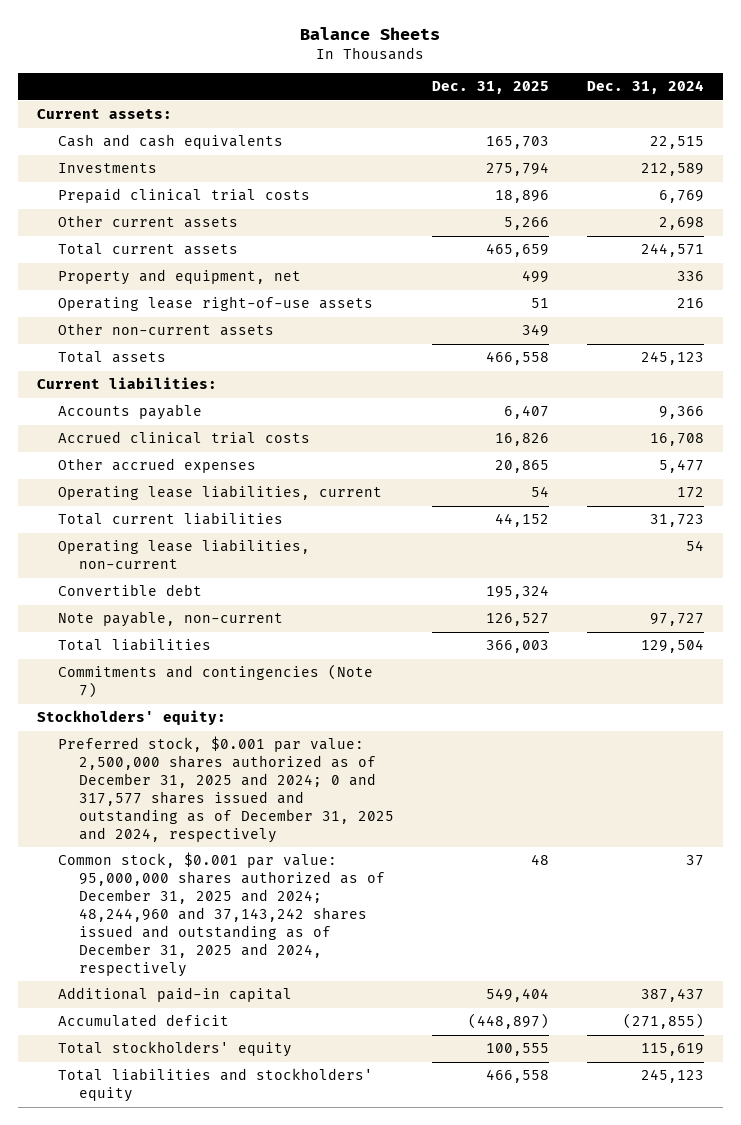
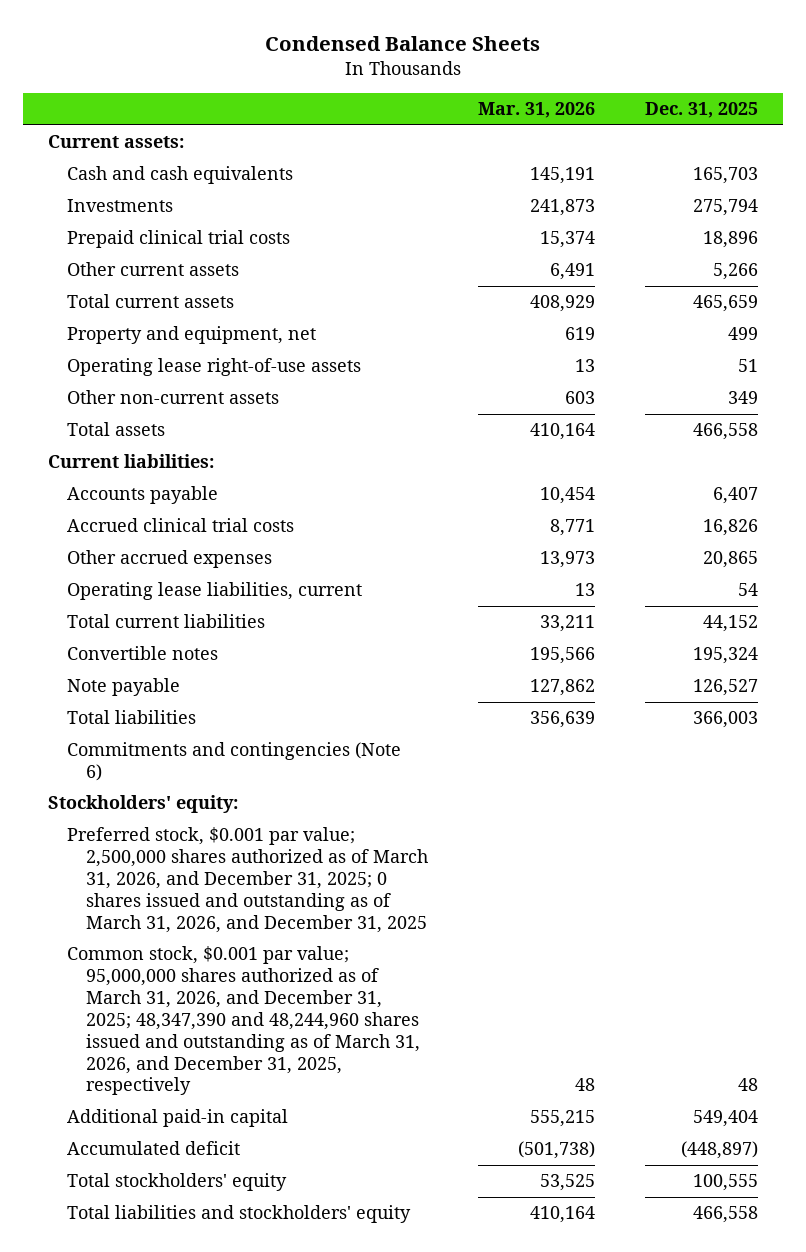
[300,26,441,40] Balance Sheets -> [265,36,541,52] Condensed Balance Sheets
[586,80,704,95] Dec. 31, 2024 -> none
none -> [477,102,595,119] Mar. 31, 2026
[57,539,310,570] Operating lease liabilities, non-current -> none
[57,584,202,597] Convertible debt -> [66,646,218,661] Convertible notes
[57,611,283,628] Note payable, non-current -> [66,678,180,697] Note payable
[57,664,373,699] Commitments and contingencies (Note 7) -> [66,742,401,782] Commitments and contingencies (Note 6)
[57,736,394,843] Preferred stock, $0.001 par value: 2,500,000 shares authorized as of December 31, 2025 and 2024; 0 and 317,577 shares issued and outstanding as of December 31, 2025 and 2024, respectively -> [66,827,428,933] Preferred stock, $0.001 par value; 2,500,000 shares authorized as of March 31, 2026, and December 31, 2025; 0 shares issued and outstanding as of March 31, 2026, and December 31, 2025
[57,852,385,977] Common stock, $0.001 par value: 95,000,000 shares authorized as of December 31, 2025 and 2024; 48,244,960 and 37,143,242 shares issued and outstanding as of December 31, 2025 and 2024, respectively -> [66,946,420,1096] Common stock, $0.001 par value; 95,000,000 shares authorized as of March 31, 2026, and December 31, 2025; 48,347,390 and 48,244,960 shares issued and outstanding as of March 31, 2026, and December 31, 2025, respectively

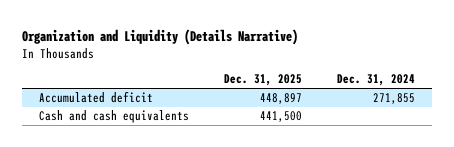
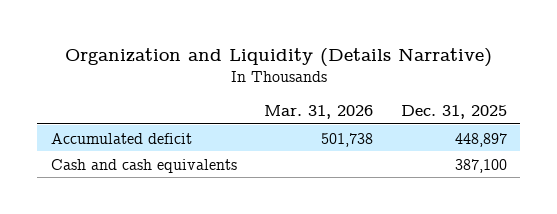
[336,74,415,87] Dec. 31, 2024 -> none
none -> [264,104,374,119] Mar. 31, 2026
[260,111,303,123] 441,500 -> [454,158,507,173] 387,100

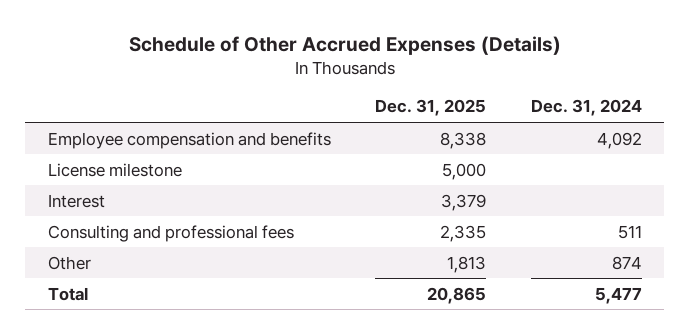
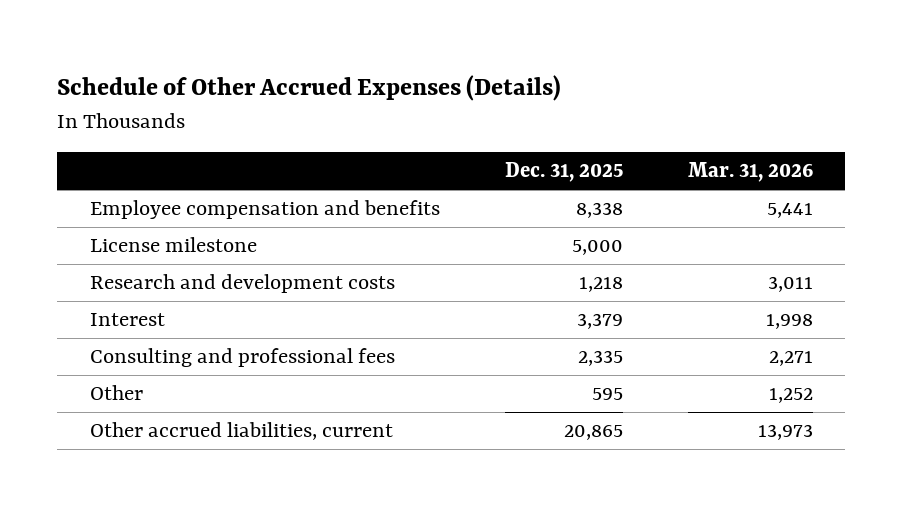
[531,99,643,117] Dec. 31, 2024 -> none
none -> [687,162,813,183] Mar. 31, 2026
none -> [89,274,395,294] Research and development costs
[447,255,487,273] 1,813 -> [591,388,623,401] 595
[47,286,88,301] Total -> [89,422,393,441] Other accrued liabilities, current

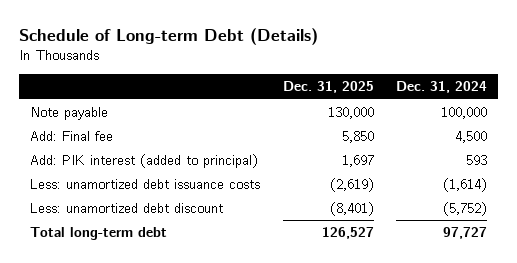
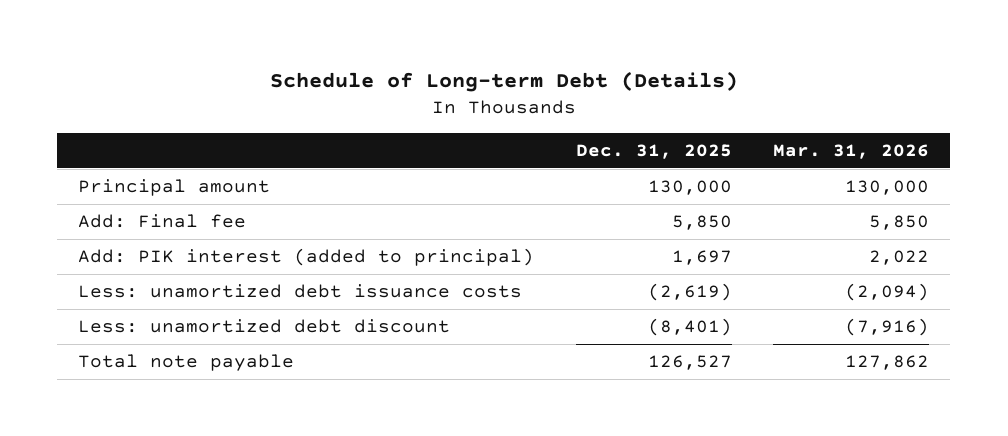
[396,81,488,94] Dec. 31, 2024 -> none
none -> [773,143,930,159] Mar. 31, 2026
[30,107,109,121] Note payable -> [78,179,271,197] Principal amount
[30,227,168,241] Total long-term debt -> [78,354,295,372] Total note payable

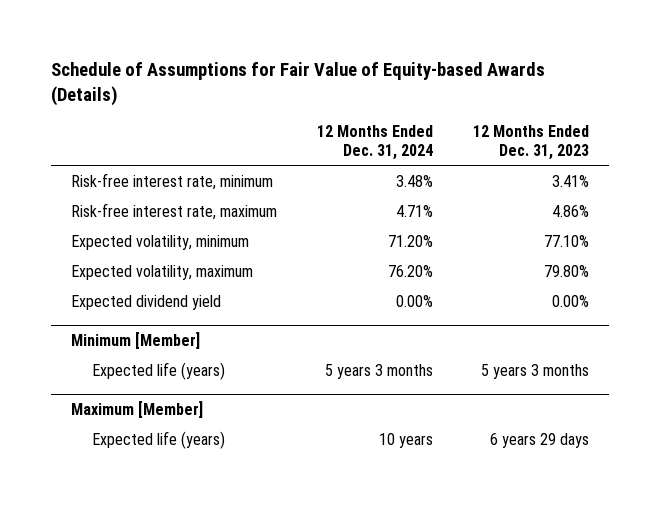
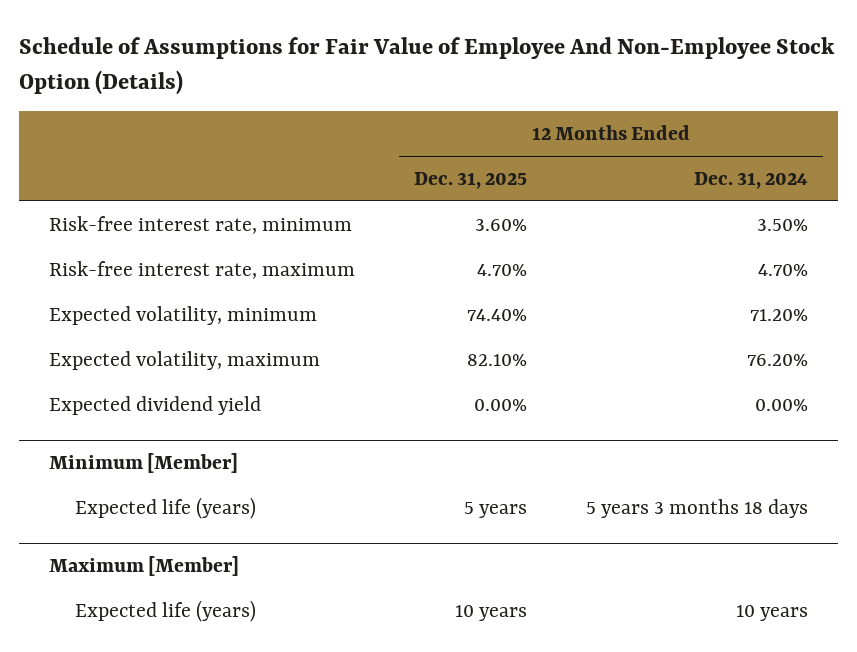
[50,61,545,106] Schedule of Assumptions for Fair Value of Equity-based Awards (Details) -> [19,36,836,95] Schedule of Assumptions for Fair Value of Employee And Non-Employee Stock Option (Details)
[473,125,590,161] 12 Months Ended Dec. 31, 2023 -> none
none -> [414,171,528,189] Dec. 31, 2025
[395,174,433,187] 3.48% -> [757,218,809,231] 3.50%
[395,204,433,217] 4.71% -> [758,263,809,276] 4.70%
[324,363,433,379] 5 years 3 months -> [586,498,809,518] 5 years 3 months 18 days

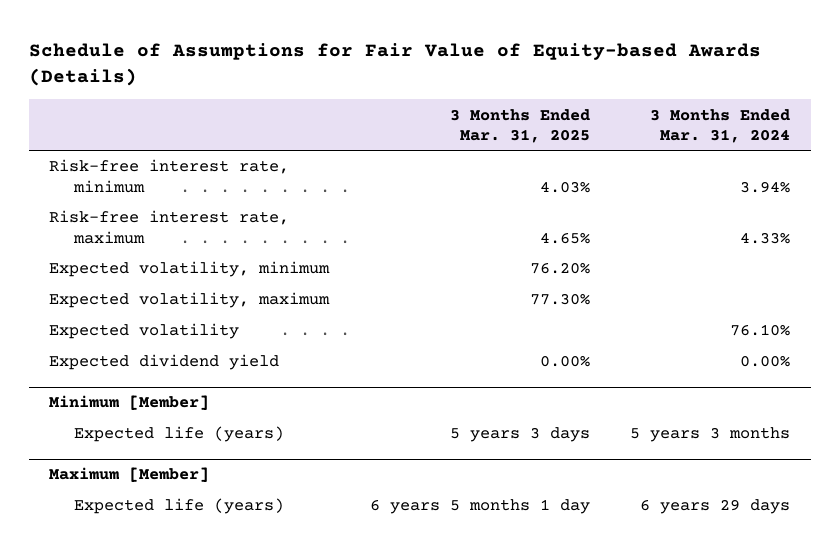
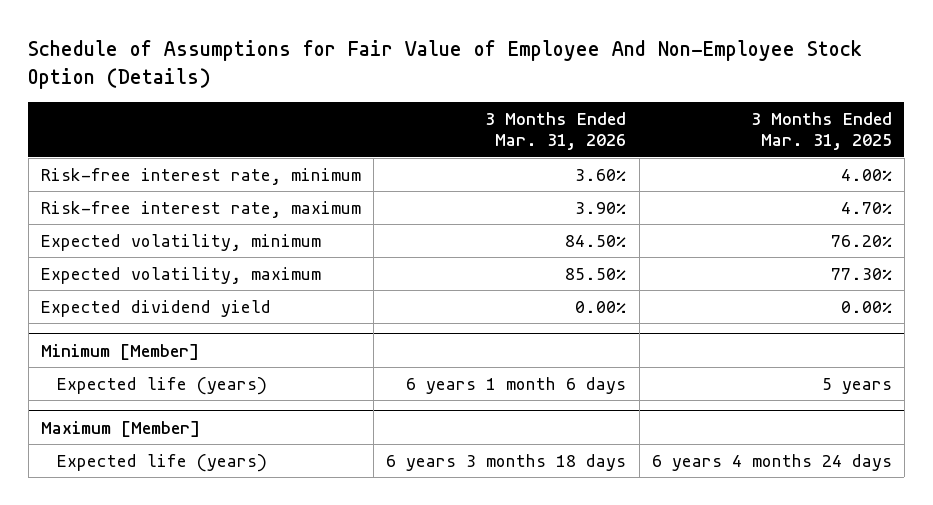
[29,42,762,87] Schedule of Assumptions for Fair Value of Equity-based Awards (Details) -> [28,40,863,90] Schedule of Assumptions for Fair Value of Employee And Non-Employee Stock Option (Details)
[650,108,791,143] 3 Months Ended Mar. 31, 2024 -> none
none -> [485,112,627,151] 3 Months Ended Mar. 31, 2026
[539,180,590,193] 4.03% -> [840,168,892,181] 4.00%
[539,231,590,244] 4.65% -> [840,201,892,214] 4.70%
[49,323,240,340] Expected volatility -> none
[449,427,590,443] 5 years 3 days -> [821,377,892,394] 5 years
[369,499,590,515] 6 years 5 months 1 day -> [651,453,892,471] 6 years 4 months 24 days

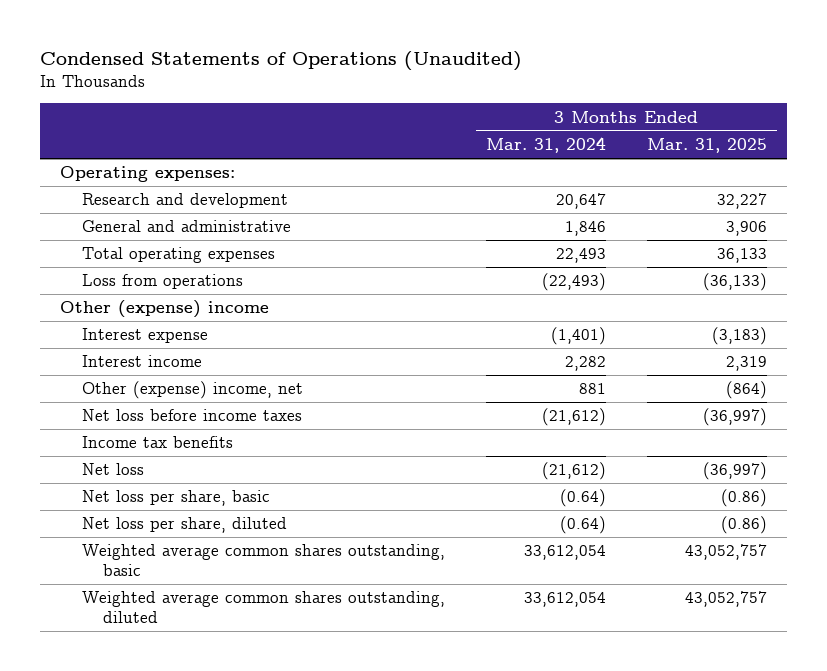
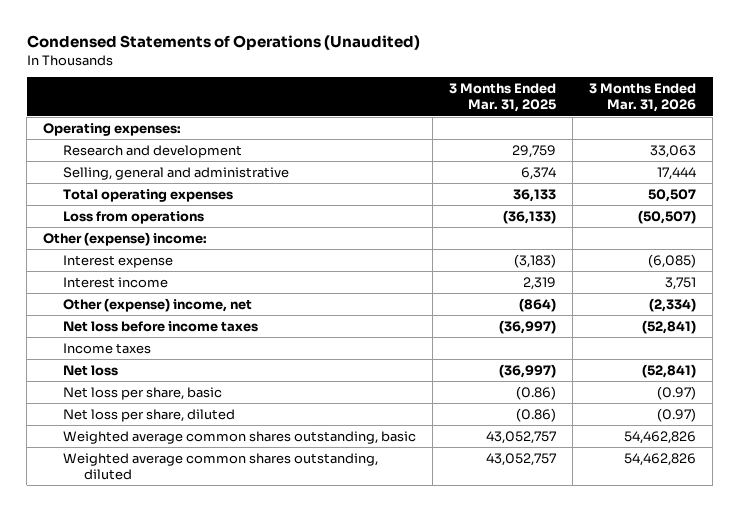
[485,137,606,154] Mar. 31, 2024 -> none
none -> [589,83,697,113] 3 Months Ended Mar. 31, 2026
[716,193,767,210] 32,227 -> [512,144,557,158] 29,759
[81,220,291,233] General and administrative -> [63,166,290,180] Selling, general and administrative
[725,221,767,237] 3,906 -> [521,166,557,180] 6,374
[60,300,270,319] Other (expense) income -> [43,231,208,246] Other (expense) income:
[81,436,233,449] Income tax benefits -> [63,342,152,354] Income taxes

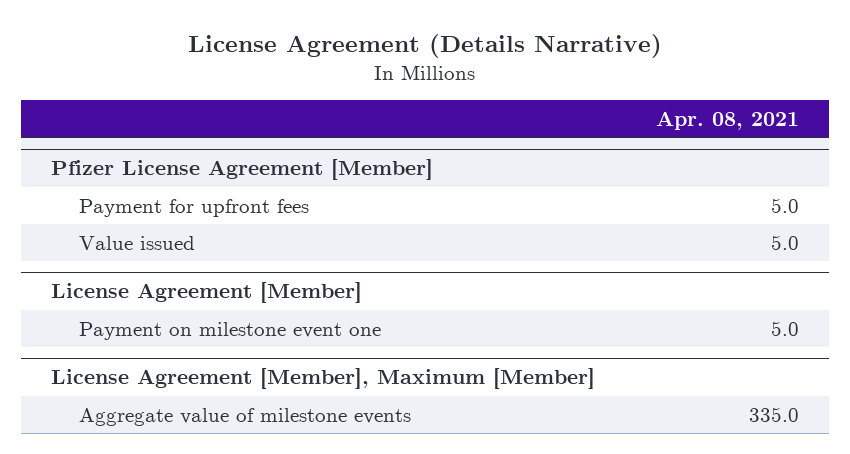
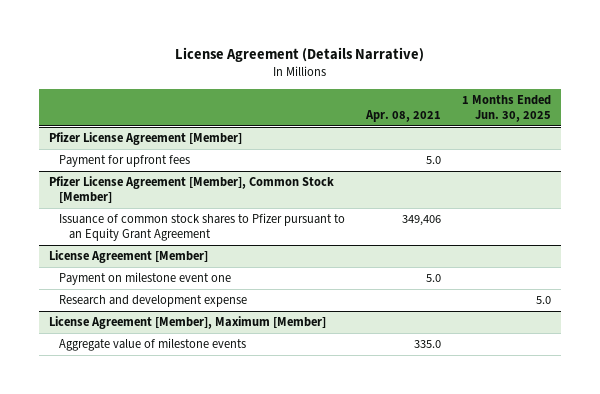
none -> [461,94,551,122] 1 Months Ended Jun. 30, 2025
[78,235,195,250] Value issued -> none
none -> [49,176,335,204] Pfizer License Agreement [Member], Common Stock [Member]
none -> [59,213,346,242] Issuance of common stock shares to Pfizer pursuant to an Equity Grant Agreement
none -> [59,295,248,308] Research and development expense

